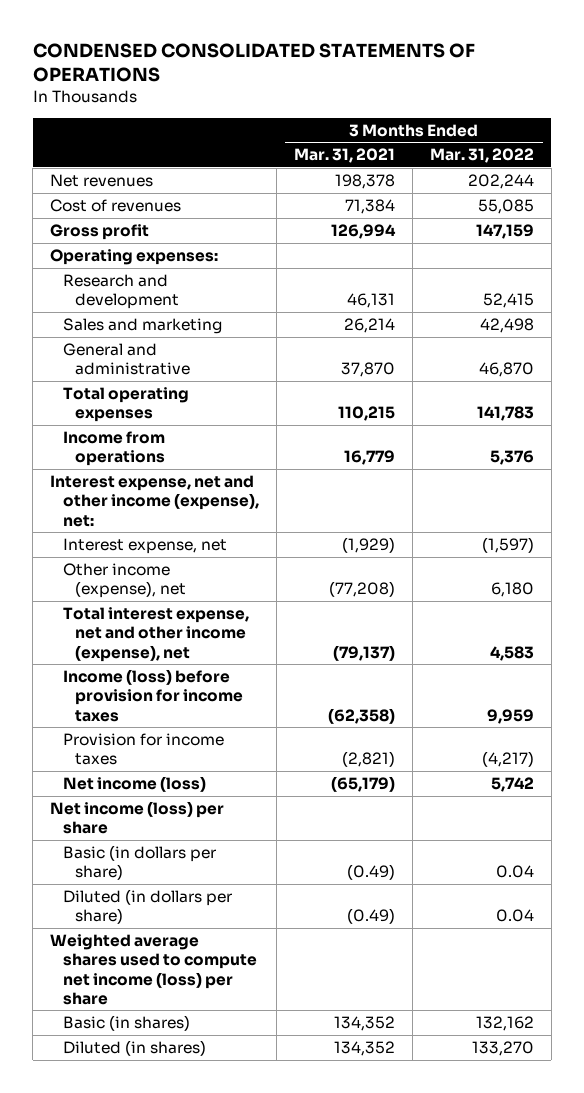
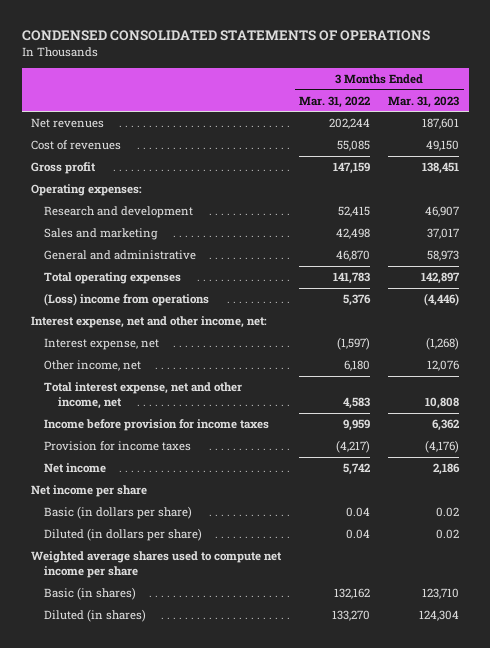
[293,148,395,164] Mar. 31, 2021 -> none
none -> [388,95,460,108] Mar. 31, 2023
[62,430,166,467] Income from operations -> [44,293,210,307] (Loss) income from operations
[50,474,259,527] Interest expense, net and other income (expense), net: -> [31,316,268,329] Interest expense, net and other income, net:
[62,562,187,599] Other income (expense), net -> [44,360,142,372] Other income, net
[62,606,249,662] Total interest expense, net and other income (expense), net -> [44,382,243,410] Total interest expense, net and other income, net
[62,668,244,722] Income (loss) before provision for income taxes -> [44,419,270,432] Income before provision for income taxes
[62,775,206,792] Net income (loss) -> [44,463,107,474] Net income
[50,800,225,835] Net income (loss) per share -> [31,485,148,498] Net income per share
[50,933,257,1005] Weighted average shares used to compute net income (loss) per share -> [31,551,283,579] Weighted average shares used to compute net income per share

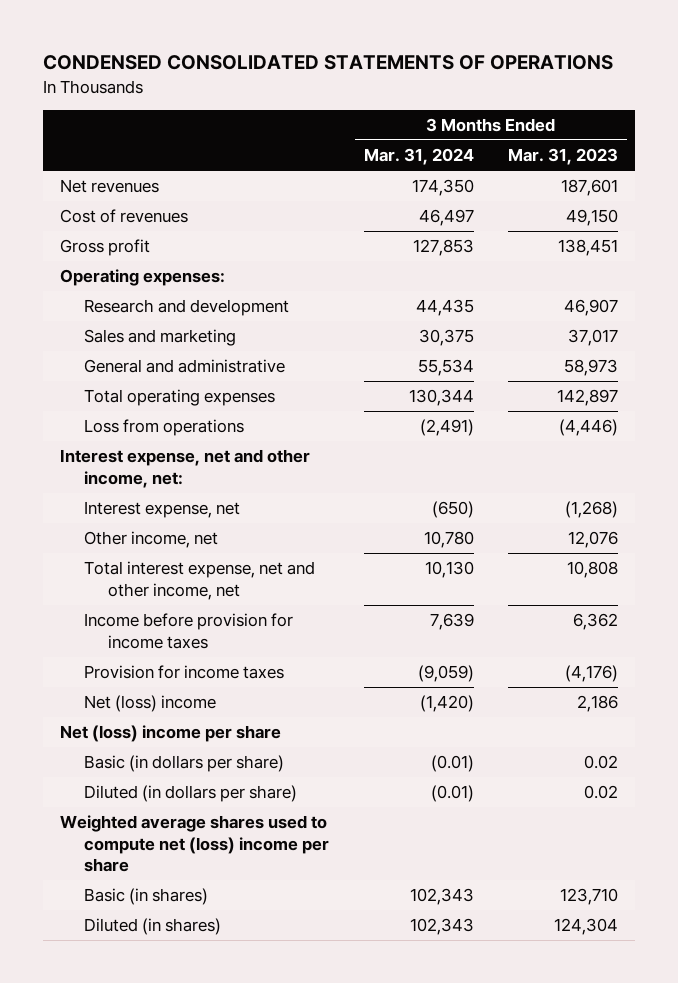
[299,95,371,108] Mar. 31, 2022 -> none
none -> [363,148,474,166] Mar. 31, 2024
[44,293,210,307] (Loss) income from operations -> [83,419,244,437] Loss from operations
[44,463,107,474] Net income -> [83,695,216,713] Net (loss) income
[31,485,148,498] Net income per share -> [60,725,282,743] Net (loss) income per share
[31,551,283,579] Weighted average shares used to compute net income per share -> [60,815,329,872] Weighted average shares used to compute net (loss) income per share

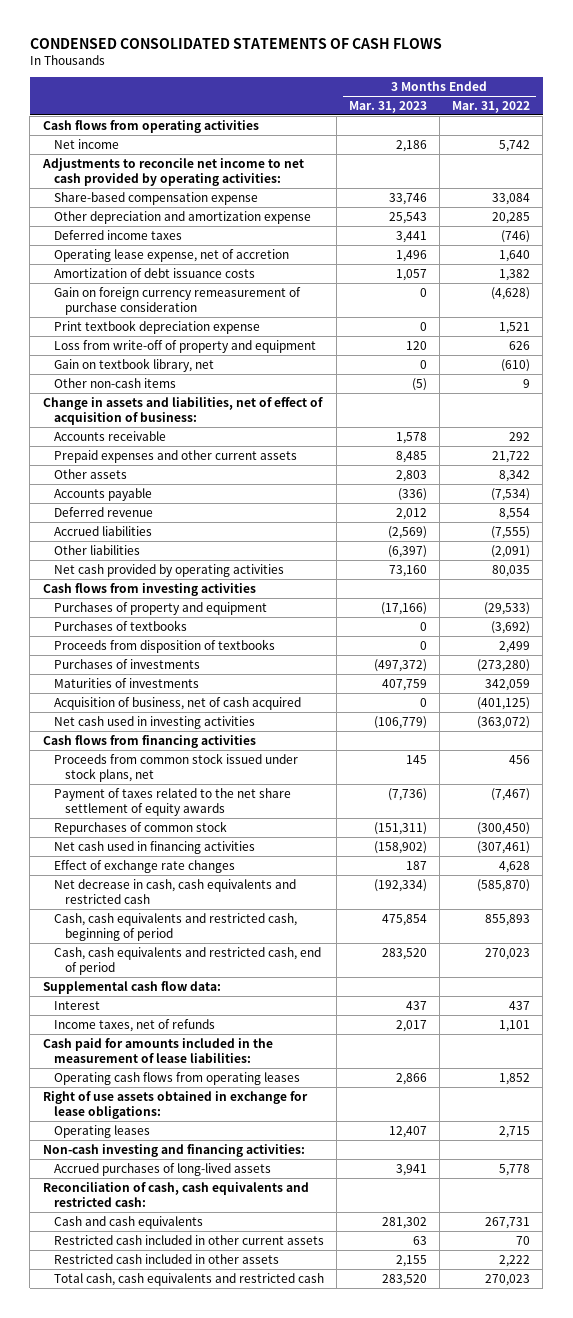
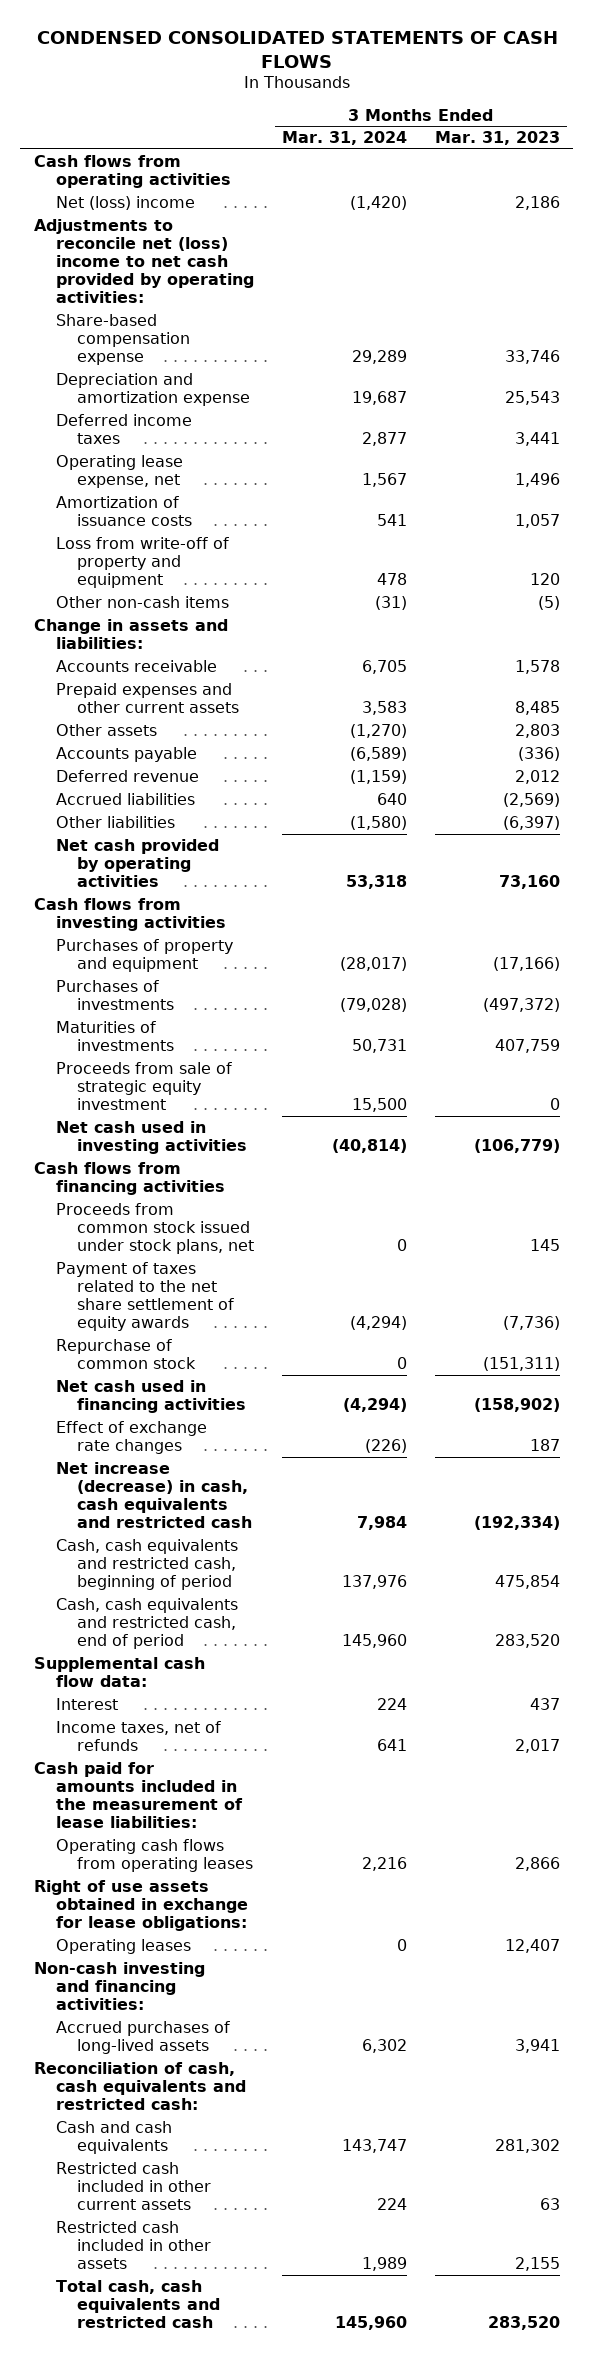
[452,100,531,113] Mar. 31, 2022 -> none
none -> [281,131,407,146] Mar. 31, 2024
[53,138,119,149] Net income -> [55,195,195,210] Net (loss) income
[41,157,304,186] Adjustments to reconcile net income to net cash provided by operating activities: -> [33,218,254,304] Adjustments to reconcile net (loss) income to net cash provided by operating activities:
[53,210,311,224] Other depreciation and amortization expense -> [55,372,251,406] Depreciation and amortization expense
[53,286,301,315] Gain on foreign currency remeasurement of purchase consideration -> none
[53,319,260,334] Print textbook depreciation expense -> none
[53,248,289,262] Operating lease expense, net of accretion -> [55,454,183,488] Operating lease expense, net
[53,267,255,278] Amortization of debt issuance costs -> [55,495,193,526] Amortization of issuance costs
[53,357,214,372] Gain on textbook library, net -> none
[42,396,323,425] Change in assets and liabilities, net of effect of acquisition of business: -> [33,618,228,649] Change in assets and liabilities:
[53,619,187,631] Purchases of textbooks -> none
[53,638,275,653] Proceeds from disposition of textbooks -> none
[53,696,301,710] Acquisition of business, net of cash acquired -> none
none -> [55,1061,232,1110] Proceeds from sale of strategic equity investment
[53,820,227,835] Repurchases of common stock -> [55,1338,197,1369] Repurchase of common stock
[53,878,296,904] Net decrease in cash, cash equivalents and restricted cash -> [55,1461,253,1528] Net increase (decrease) in cash, cash equivalents and restricted cash

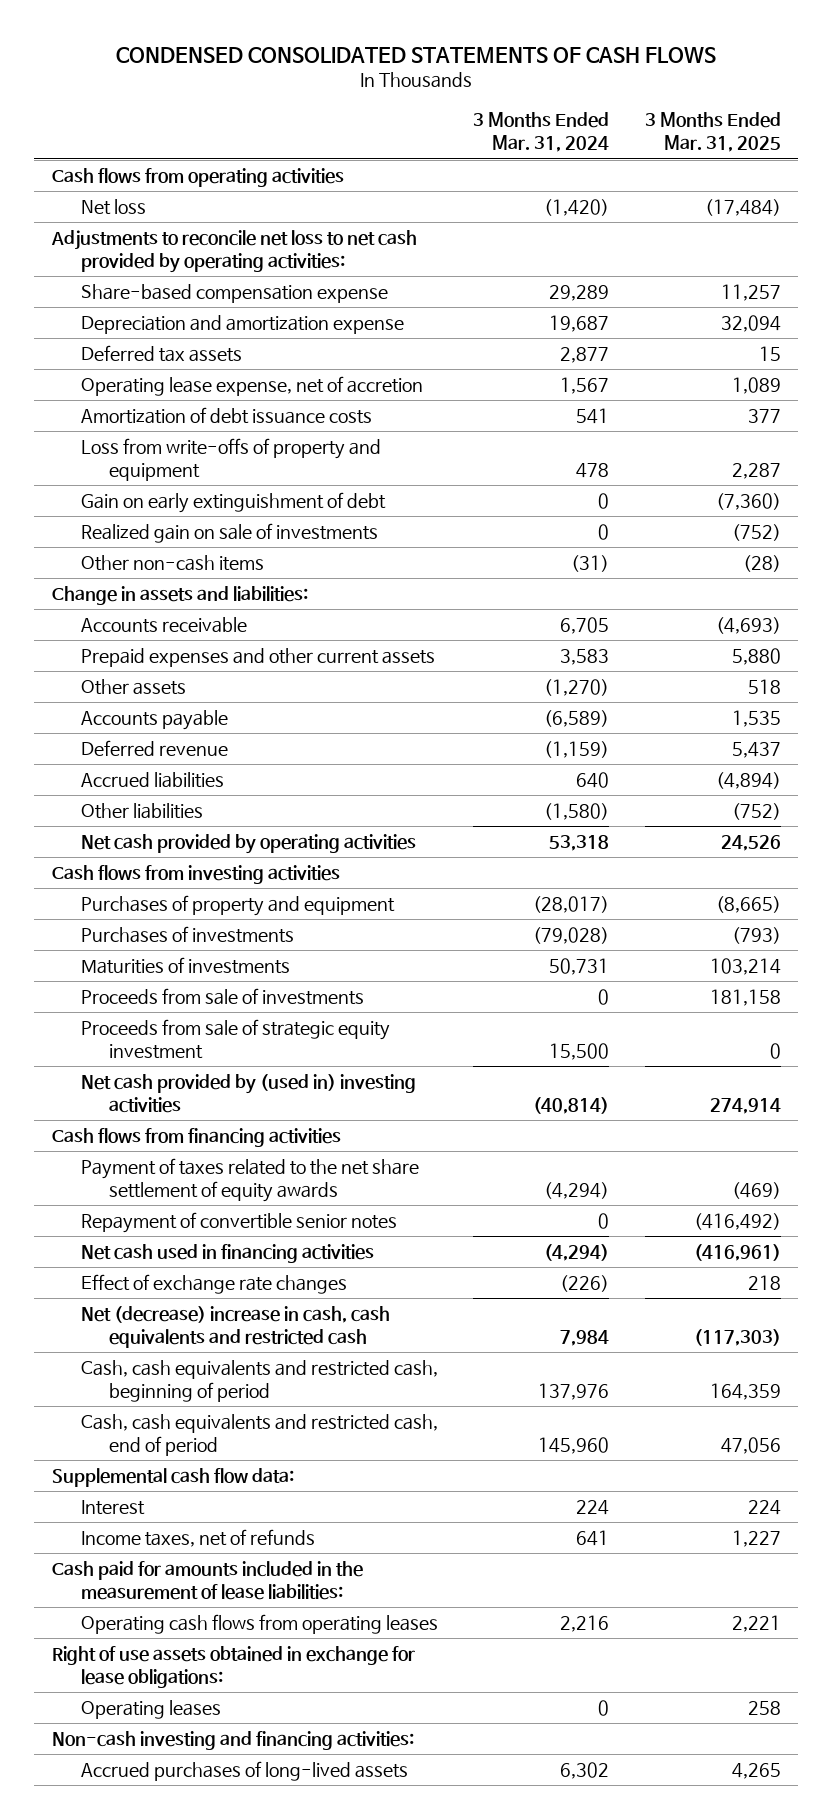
[434,131,560,146] Mar. 31, 2023 -> none
none -> [644,112,781,153] 3 Months Ended Mar. 31, 2025
[55,195,195,210] Net (loss) income -> [80,199,146,216] Net loss
[33,218,254,304] Adjustments to reconcile net (loss) income to net cash provided by operating activities: -> [50,230,417,274] Adjustments to reconcile net loss to net cash provided by operating activities:
[55,413,192,444] Deferred income taxes -> [80,345,242,363] Deferred tax assets
[55,454,183,488] Operating lease expense, net -> [80,376,423,397] Operating lease expense, net of accretion
[55,495,193,526] Amortization of issuance costs -> [80,407,372,425] Amortization of debt issuance costs
[55,536,229,588] Loss from write-off of property and equipment -> [80,438,381,482] Loss from write-offs of property and equipment
none -> [80,492,386,514] Gain on early extinguishment of debt
none -> [80,523,378,544] Realized gain on sale of investments
none -> [80,988,364,1006] Proceeds from sale of investments
[55,1120,248,1154] Net cash used in investing activities -> [80,1074,416,1114] Net cash provided by (used in) investing activities
[55,1202,255,1254] Proceeds from common stock issued under stock plans, net -> none
[55,1338,197,1369] Repurchase of common stock -> none
none -> [80,1212,397,1234] Repayment of convertible senior notes
[55,1461,253,1528] Net increase (decrease) in cash, cash equivalents and restricted cash -> [80,1306,390,1349] Net (decrease) increase in cash, cash equivalents and restricted cash
[33,2061,246,2110] Reconciliation of cash, cash equivalents and restricted cash: -> none
[55,2120,172,2154] Cash and cash equivalents -> none
[55,2161,212,2210] Restricted cash included in other current assets -> none
[55,2220,212,2269] Restricted cash included in other assets -> none
[55,2279,221,2328] Total cash, cash equivalents and restricted cash -> none

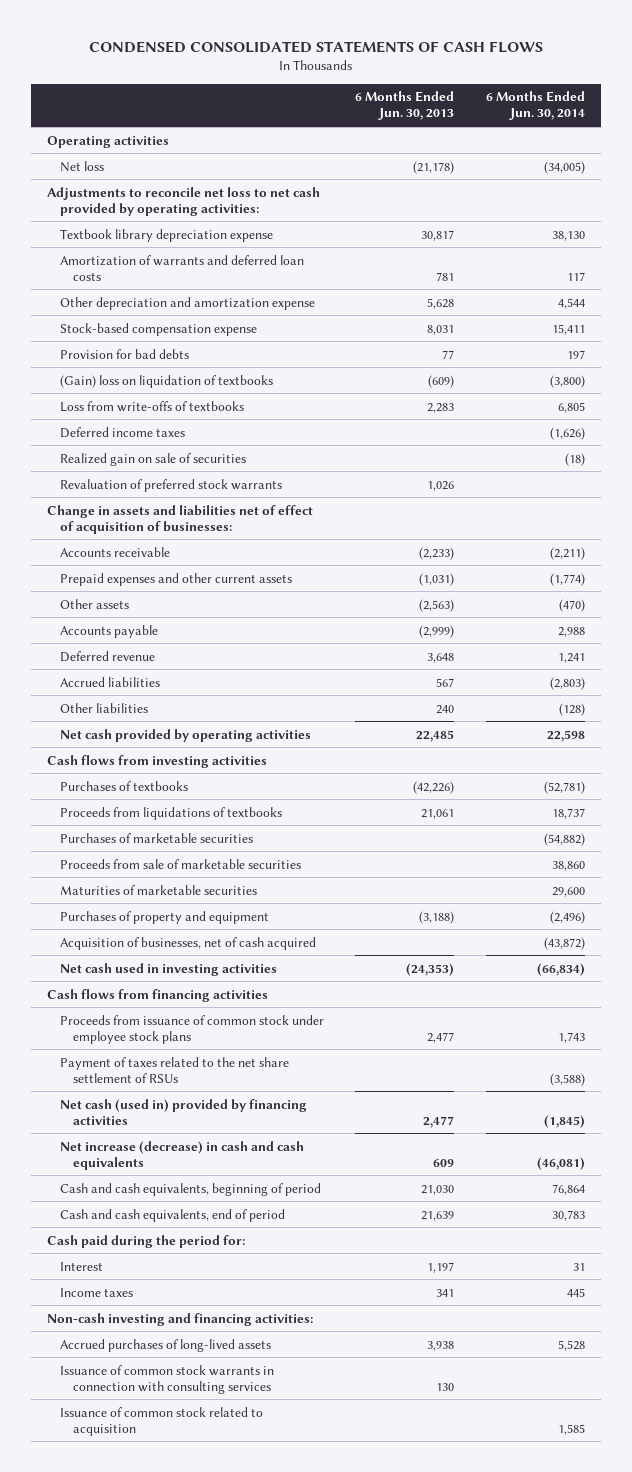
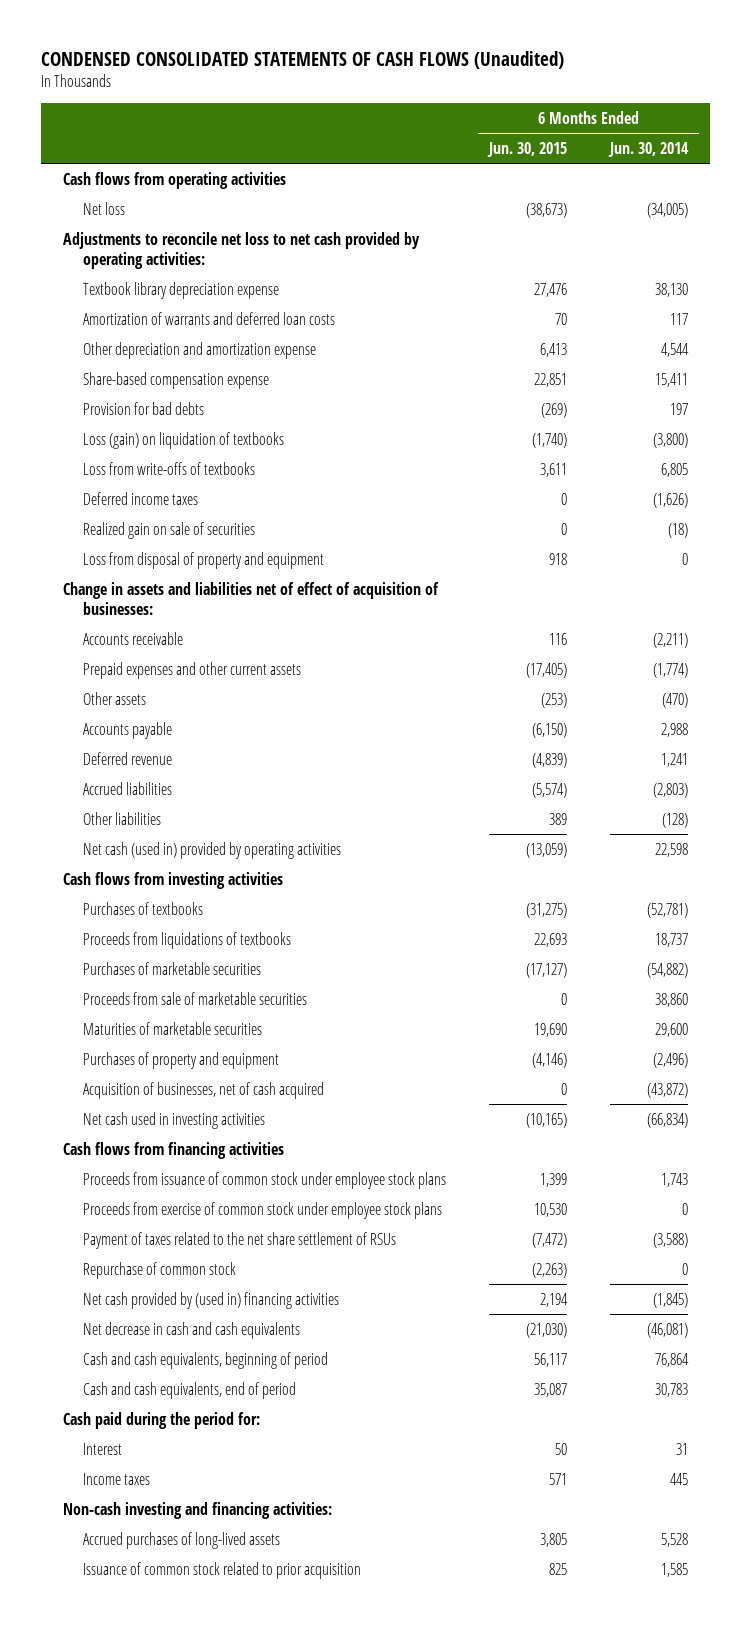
[88,41,543,54] CONDENSED CONSOLIDATED STATEMENTS OF CASH FLOWS -> [41,50,565,69] CONDENSED CONSOLIDATED STATEMENTS OF CASH FLOWS (Unaudited)
[355,91,455,121] 6 Months Ended Jun. 30, 2013 -> none
none -> [487,141,568,157] Jun. 30, 2015
[46,135,169,148] Operating activities -> [62,171,286,189] Cash flows from operating activities
[59,322,257,336] Stock-based compensation expense -> [83,371,270,389] Share-based compensation expense
[59,374,273,388] (Gain) loss on liquidation of textbooks -> [83,431,285,449] Loss (gain) on liquidation of textbooks
[59,478,282,492] Revaluation of preferred stock warrants -> none
none -> [83,551,325,569] Loss from disposal of property and equipment
[59,728,311,742] Net cash provided by operating activities -> [83,841,342,859] Net cash (used in) provided by operating activities
none -> [83,1201,443,1219] Proceeds from exercise of common stock under employee stock plans
none -> [83,1261,237,1279] Repurchase of common stock
[59,1098,307,1125] Net cash (used in) provided by financing activities -> [83,1291,340,1309] Net cash provided by (used in) financing activities
[59,1140,304,1170] Net increase (decrease) in cash and cash equivalents -> [83,1321,301,1339] Net decrease in cash and cash equivalents
[59,1364,274,1394] Issuance of common stock warrants in connection with consulting services -> none
[59,1406,263,1436] Issuance of common stock related to acquisition -> [83,1561,362,1579] Issuance of common stock related to prior acquisition

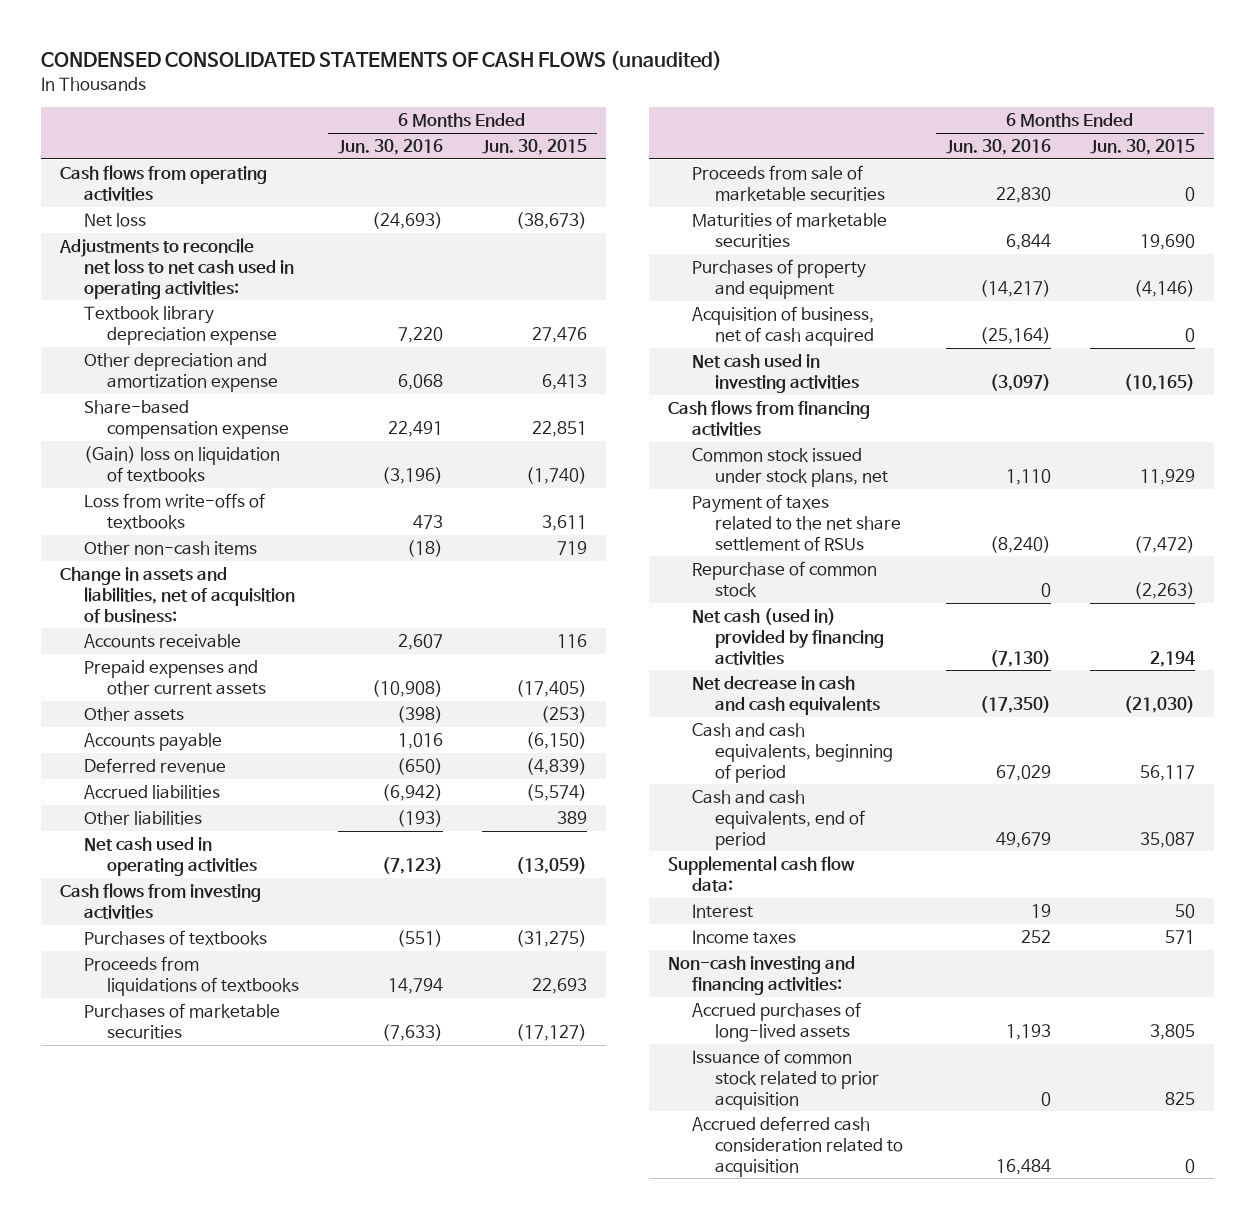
[41,50,565,69] CONDENSED CONSOLIDATED STATEMENTS OF CASH FLOWS (Unaudited) -> [41,51,723,71] CONDENSED CONSOLIDATED STATEMENTS OF CASH FLOWS (unaudited)
[608,141,690,157] Jun. 30, 2014 -> none
none -> [337,139,443,156] Jun. 30, 2016
[62,231,420,270] Adjustments to reconcile net loss to net cash provided by operating activities: -> [59,237,294,299] Adjustments to reconcile net loss to net cash used in operating activities:
[83,311,336,325] Amortization of warrants and deferred loan costs -> none
[83,401,205,415] Provision for bad debts -> none
[83,431,285,449] Loss (gain) on liquidation of textbooks -> [83,445,280,482] (Gain) loss on liquidation of textbooks
[83,491,199,505] Deferred income taxes -> none
[83,521,256,539] Realized gain on sale of securities -> none
[83,551,325,569] Loss from disposal of property and equipment -> none
none -> [83,540,257,555] Other non-cash items
[62,581,439,616] Change in assets and liabilities net of effect of acquisition of businesses: -> [60,566,295,623] Change in assets and liabilities, net of acquisition of business:
[83,841,342,859] Net cash (used in) provided by operating activities -> [83,836,257,876] Net cash used in operating activities
[83,1081,325,1099] Acquisition of businesses, net of cash acquired -> [691,305,874,346] Acquisition of business, net of cash acquired
[83,1201,443,1219] Proceeds from exercise of common stock under employee stock plans -> none
[83,1171,447,1189] Proceeds from issuance of common stock under employee stock plans -> [691,447,888,487] Common stock issued under stock plans, net
[540,1172,568,1187] 1,399 -> [1139,468,1195,485] 11,929
[83,1291,340,1309] Net cash provided by (used in) financing activities -> [691,607,884,665] Net cash (used in) provided by financing activities
[62,1411,260,1429] Cash paid during the period for: -> [668,855,856,892] Supplemental cash flow data:
none -> [691,1115,903,1177] Accrued deferred cash consideration related to acquisition

